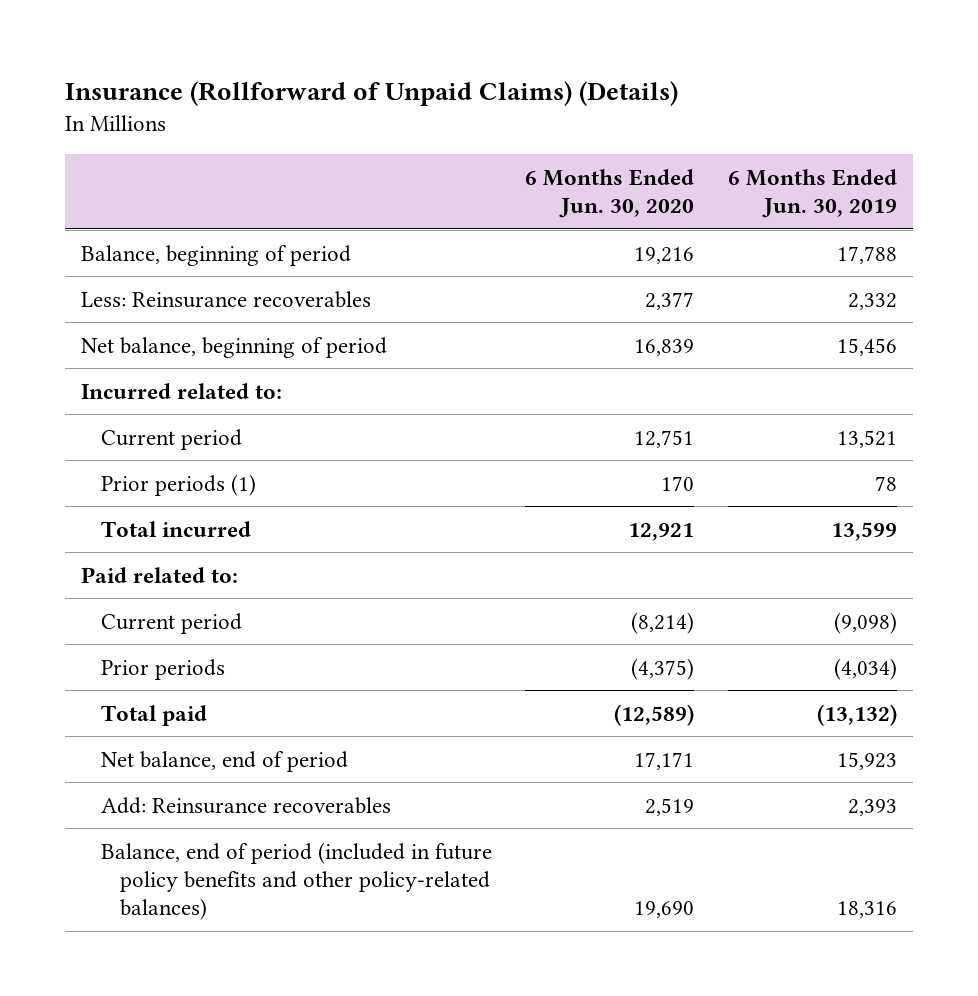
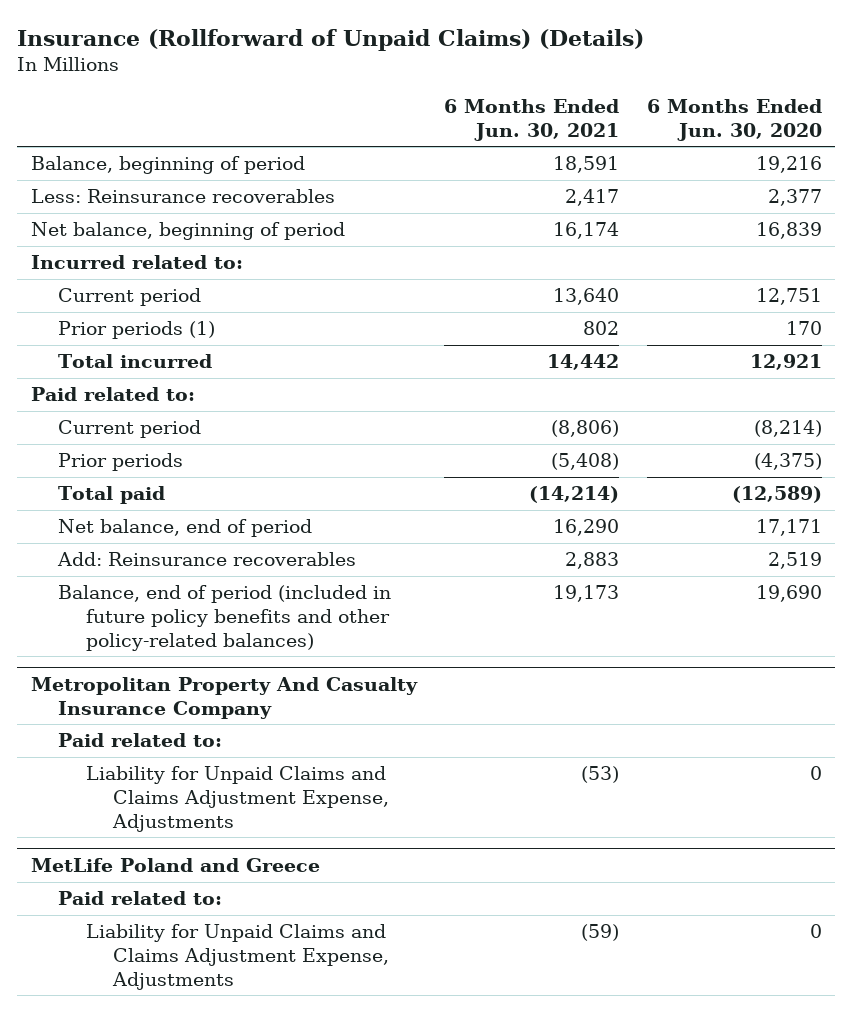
[727,168,897,219] 6 Months Ended Jun. 30, 2019 -> none
none -> [444,99,620,141] 6 Months Ended Jun. 30, 2021
none -> [31,677,419,719] Metropolitan Property And Casualty Insurance Company
none -> [58,733,223,748] Paid related to:
none -> [85,766,390,832] Liability for Unpaid Claims and Claims Adjustment Expense, Adjustments
none -> [31,858,321,873] MetLife Poland and Greece
none -> [58,891,223,906] Paid related to:
none -> [85,924,390,990] Liability for Unpaid Claims and Claims Adjustment Expense, Adjustments

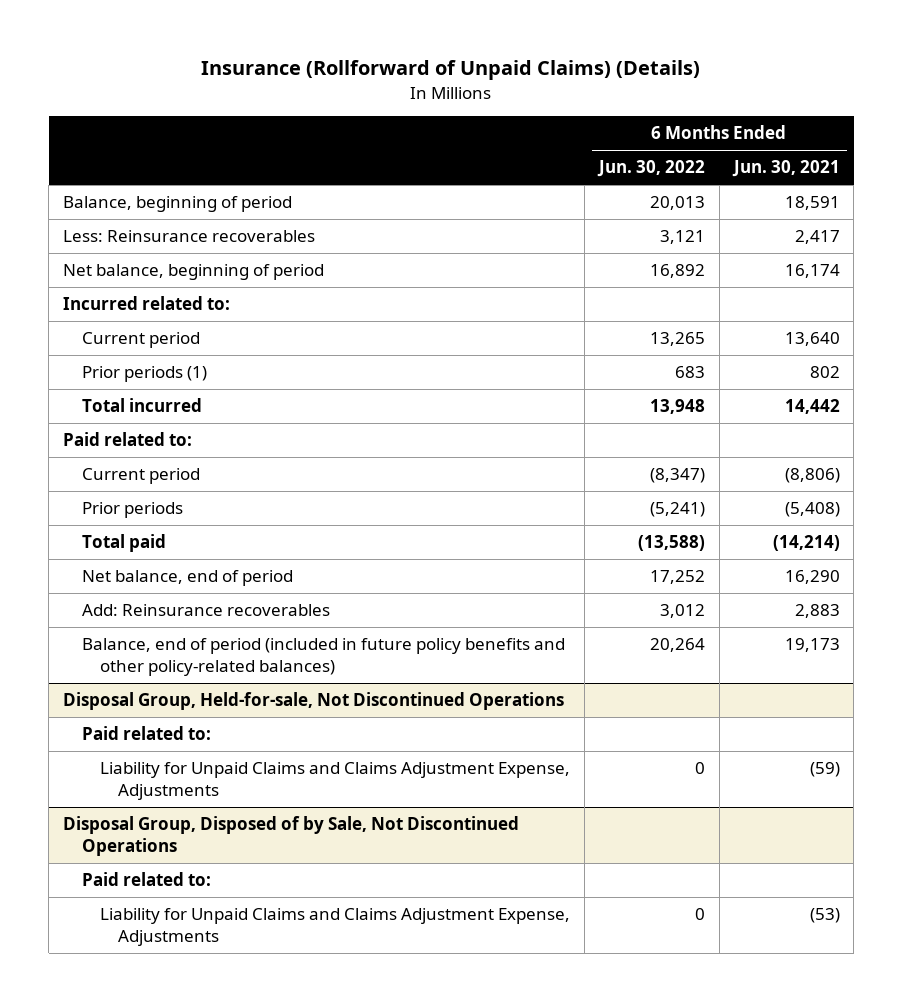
[646,99,822,141] 6 Months Ended Jun. 30, 2020 -> none
none -> [596,160,705,178] Jun. 30, 2022
[31,677,419,719] Metropolitan Property And Casualty Insurance Company -> none
[58,733,223,748] Paid related to: -> none
[85,766,390,832] Liability for Unpaid Claims and Claims Adjustment Expense, Adjustments -> none
[31,858,321,873] MetLife Poland and Greece -> none
none -> [63,692,565,711] Disposal Group, Held-for-sale, Not Discontinued Operations
none -> [63,816,520,856] Disposal Group, Disposed of by Sale, Not Discontinued Operations
none -> [81,872,211,887] Paid related to:
none -> [99,908,570,946] Liability for Unpaid Claims and Claims Adjustment Expense, Adjustments

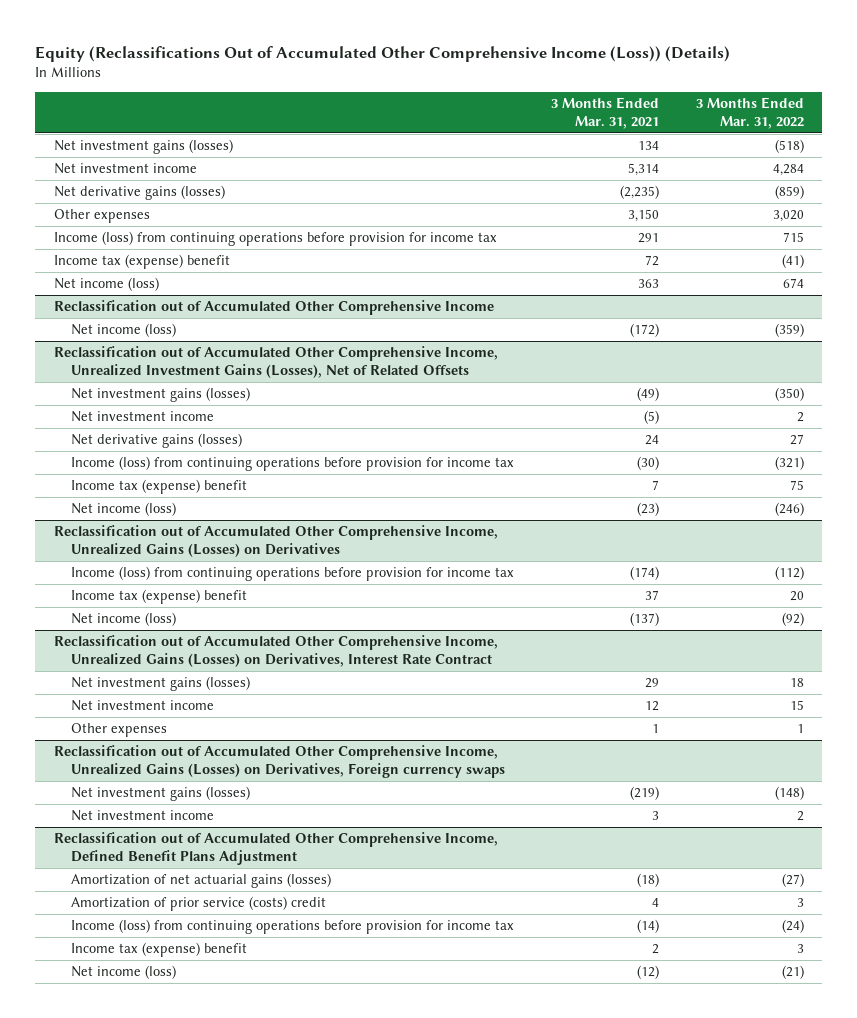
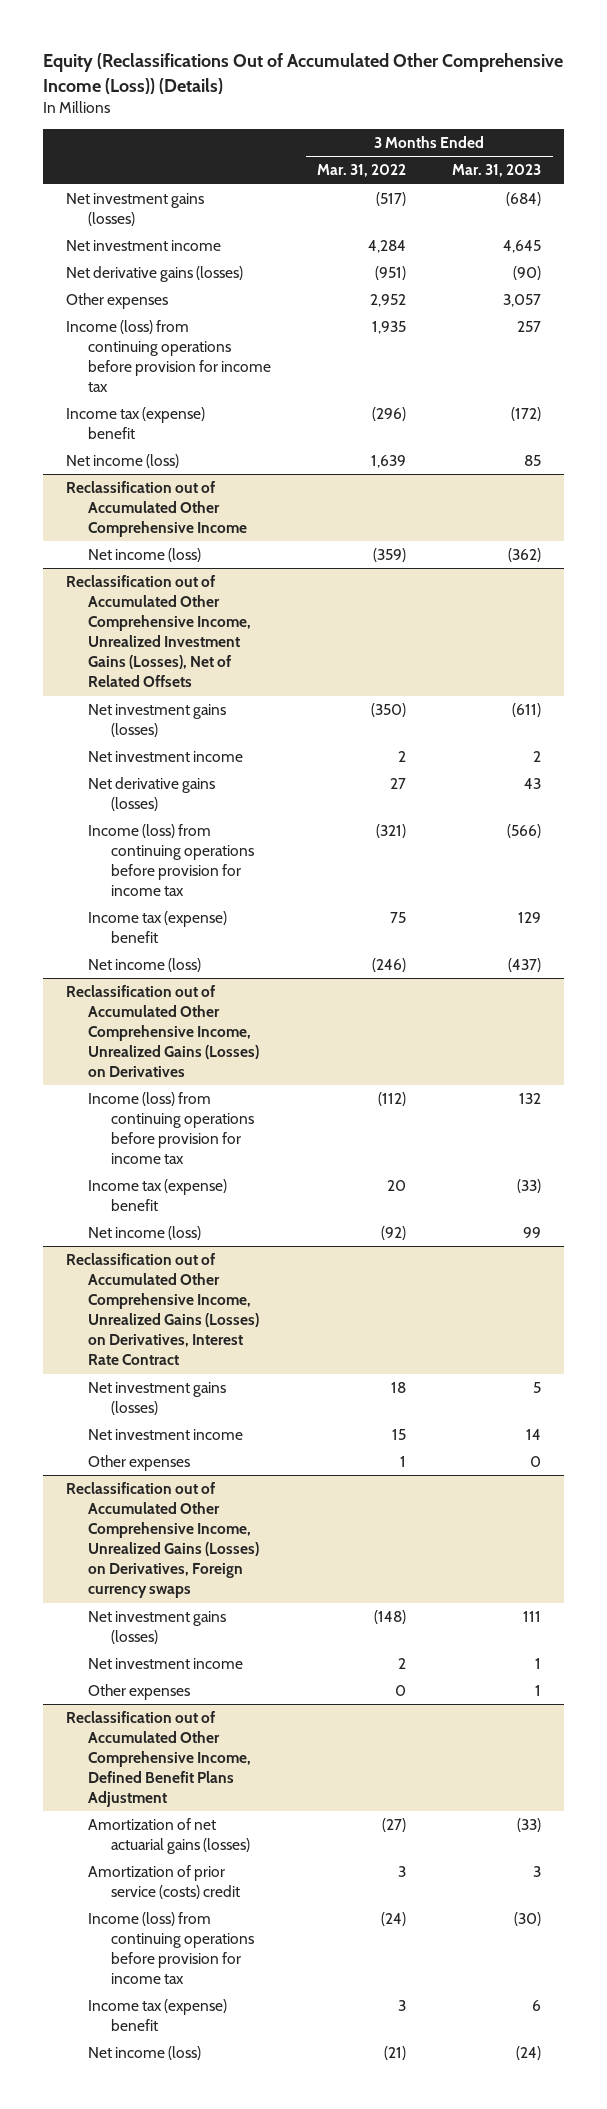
[550,97,659,130] 3 Months Ended Mar. 31, 2021 -> none
none -> [452,164,542,178] Mar. 31, 2023
[774,139,804,154] (518) -> [376,192,407,207] (517)
[774,185,804,200] (859) -> [375,266,407,281] (951)
[772,210,804,223] 3,020 -> [370,294,407,308] 2,952
[782,232,804,243] 715 -> [372,321,407,335] 1,935
[781,254,804,269] (41) -> [372,407,407,422] (296)
[782,278,804,289] 674 -> [371,455,407,469] 1,639
none -> [88,1684,191,1701] Other expenses

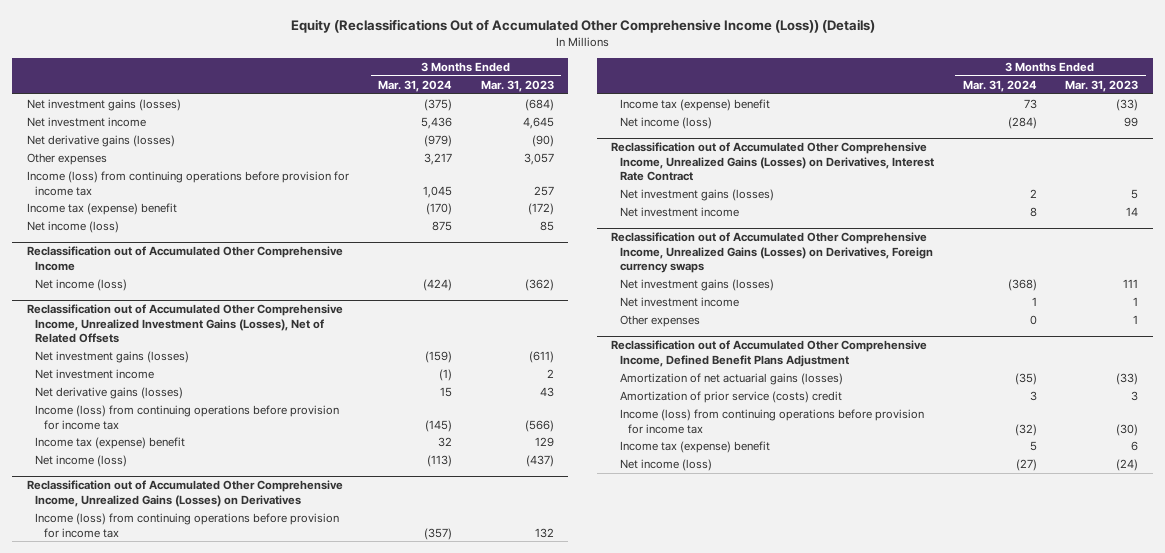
[317,164,407,178] Mar. 31, 2022 -> none
none -> [377,79,452,92] Mar. 31, 2024
[88,1455,191,1472] Other expenses -> none

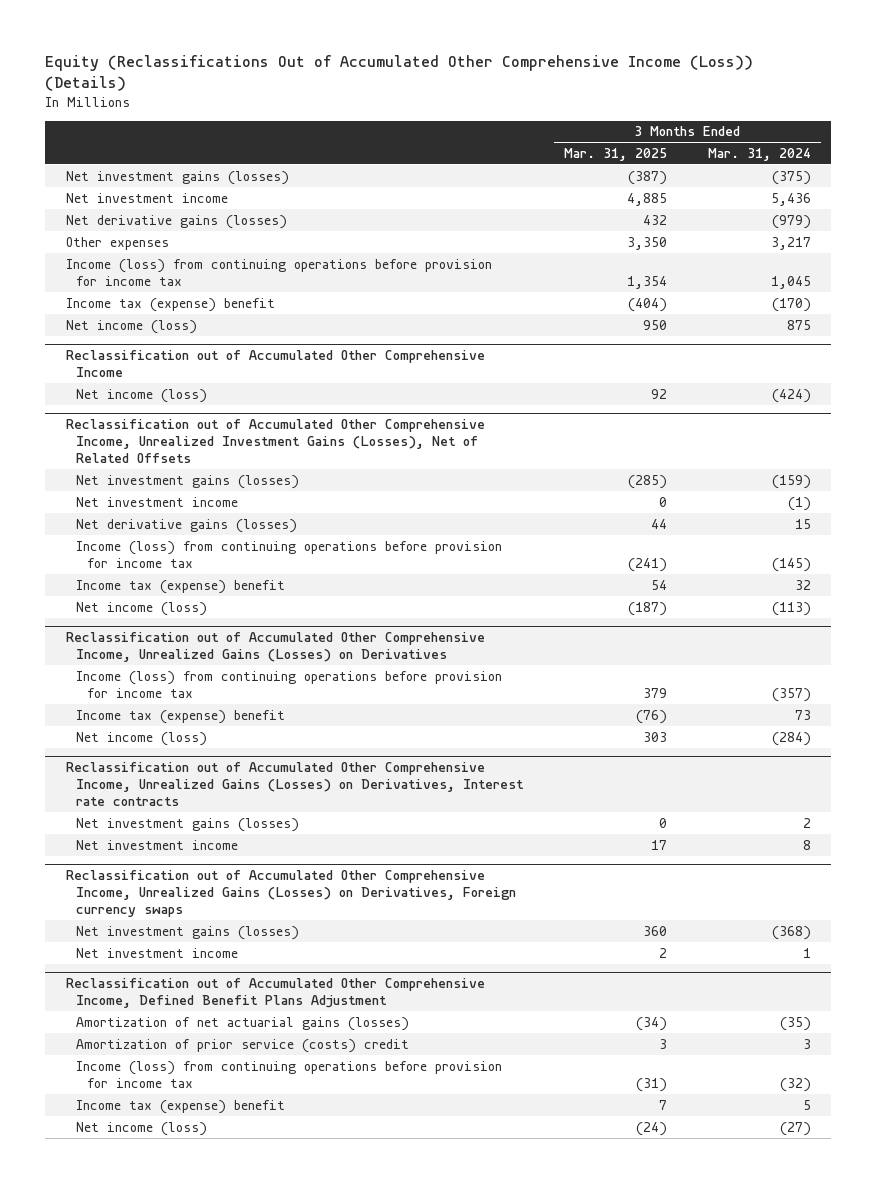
[480,79,554,92] Mar. 31, 2023 -> none
none -> [563,147,667,161] Mar. 31, 2025
[611,142,934,182] Reclassification out of Accumulated Other Comprehensive Income, Unrealized Gains (Losses) on Derivatives, Interest Rate Contract -> [65,762,525,807] Reclassification out of Accumulated Other Comprehensive Income, Unrealized Gains (Losses) on Derivatives, Interest rate contracts
[619,315,700,328] Other expenses -> none

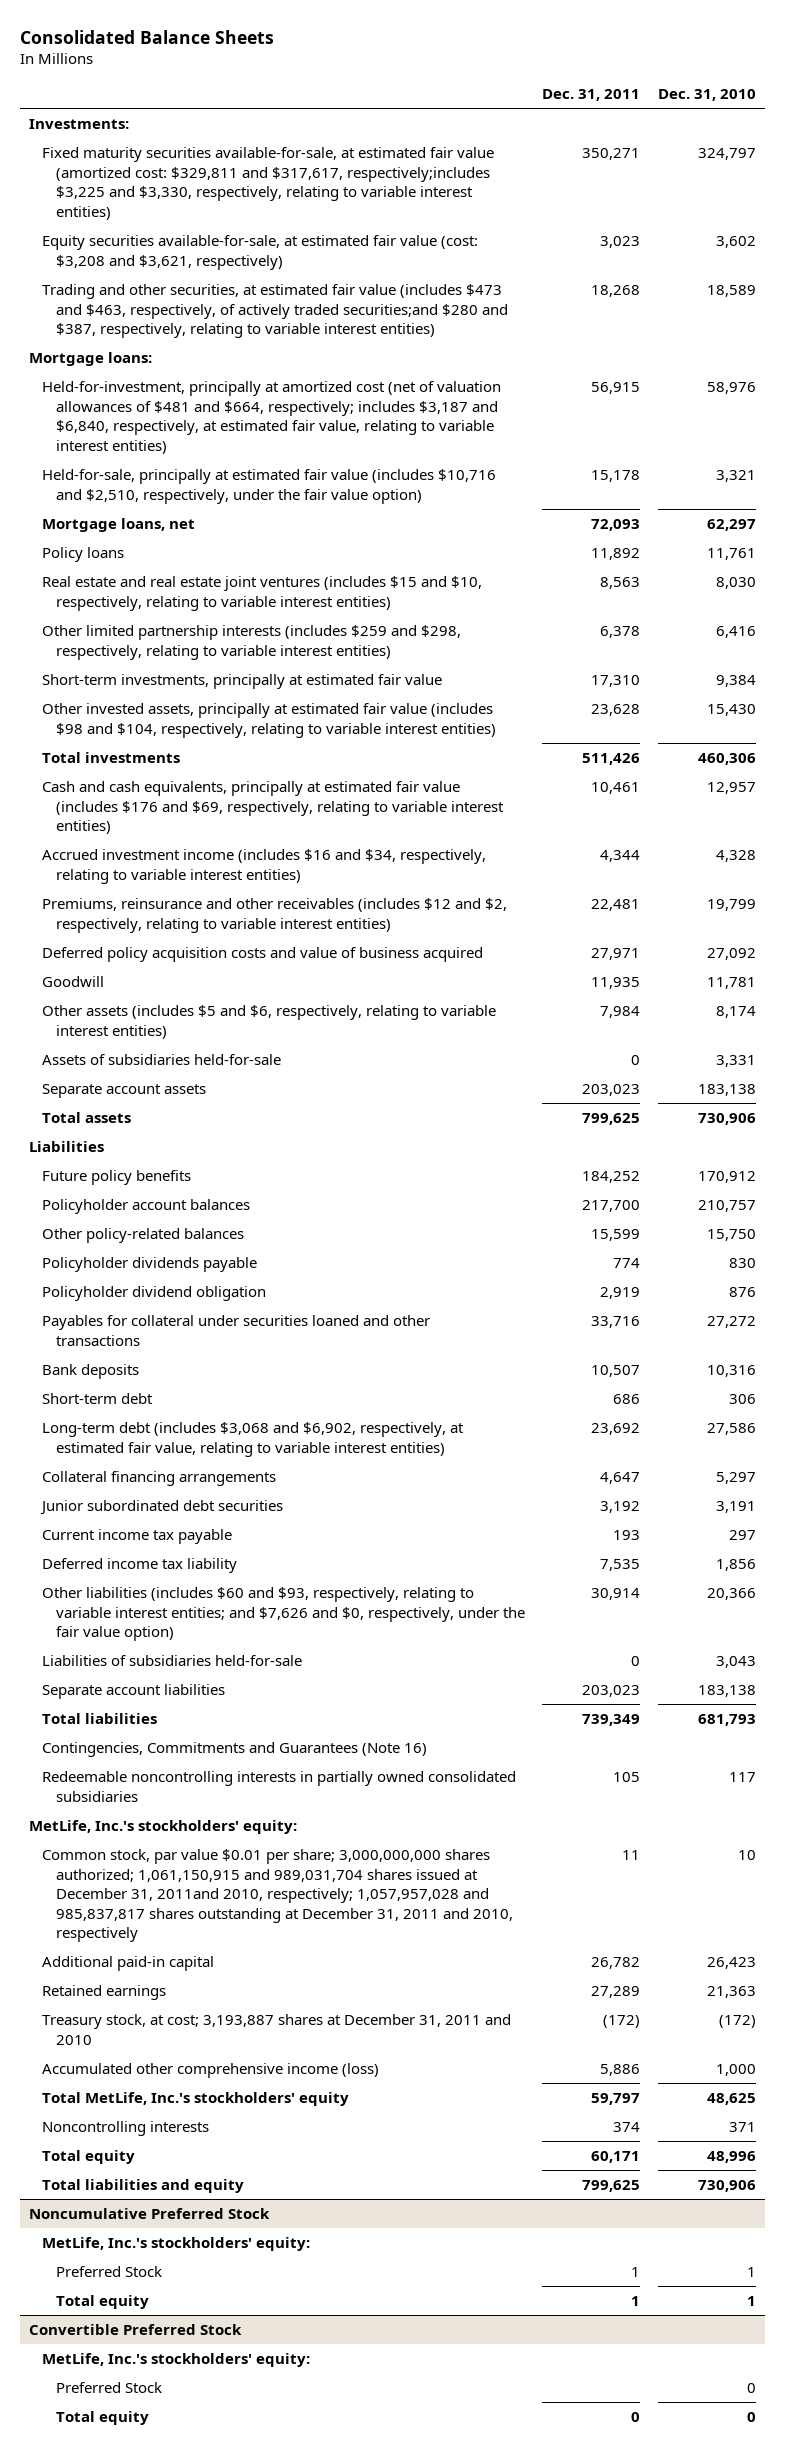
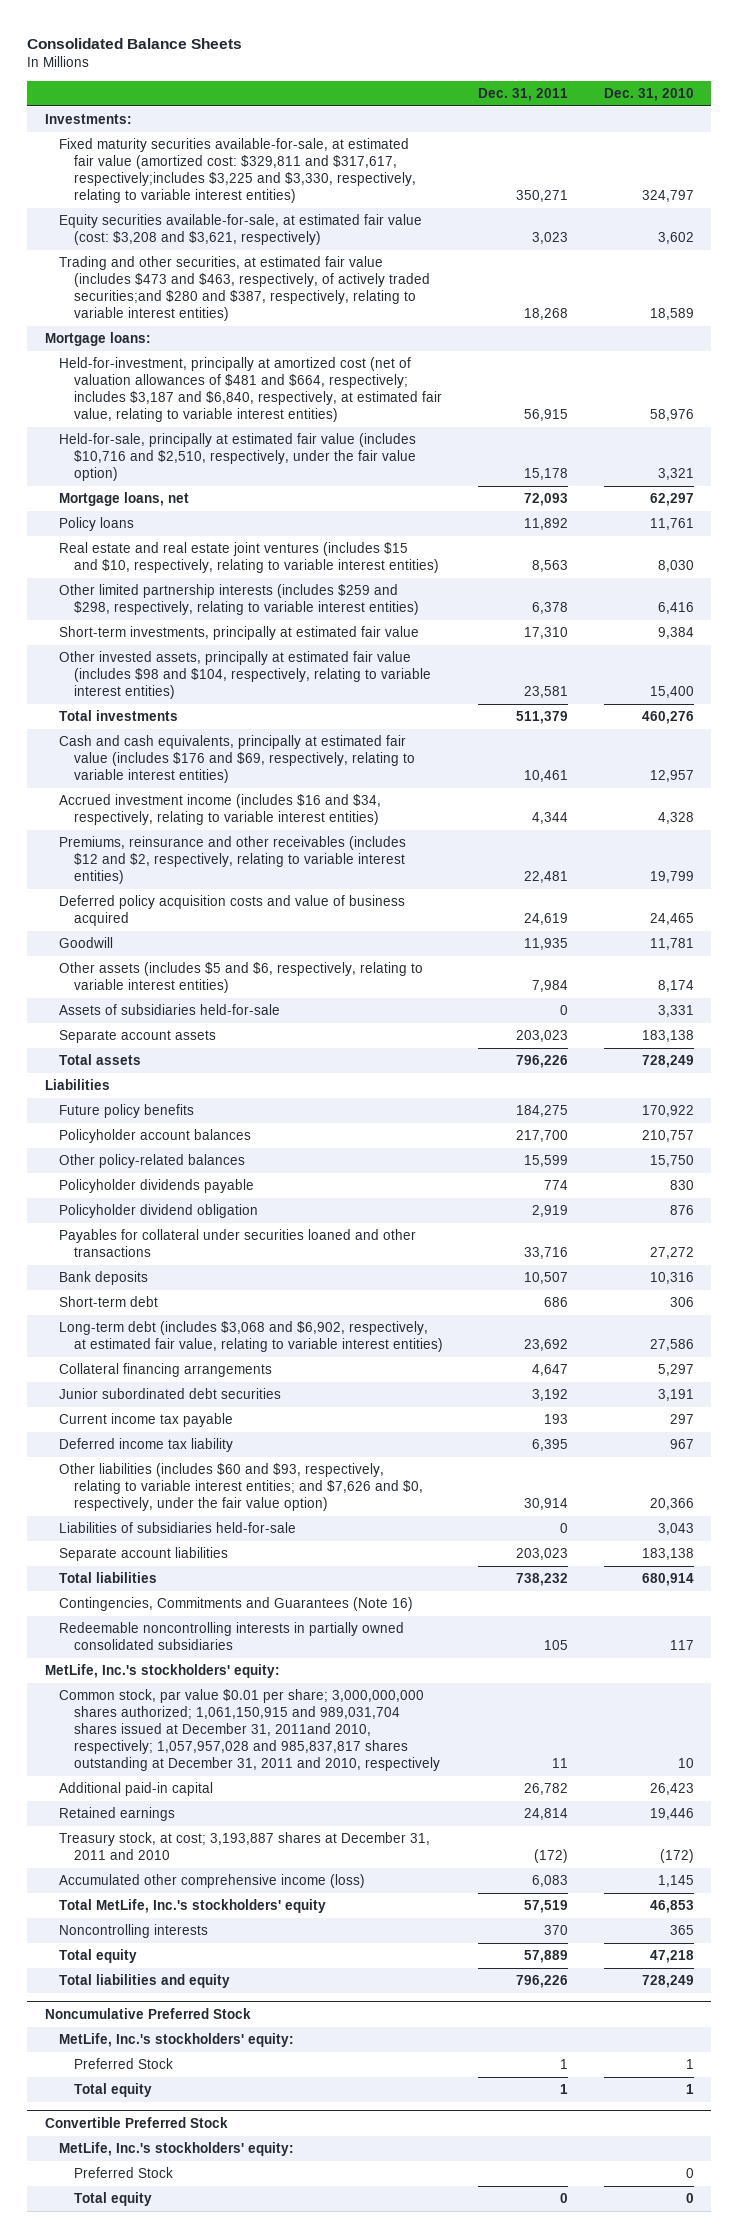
[591,703,641,716] 23,628 -> [524,686,569,699] 23,581
[707,703,757,716] 15,430 -> [649,686,694,699] 15,400
[582,752,641,765] 511,426 -> [516,711,569,725] 511,379
[698,752,757,765] 460,306 -> [641,711,694,725] 460,276
[591,947,641,960] 27,971 -> [524,913,569,926] 24,619
[707,947,757,960] 27,092 -> [649,913,694,926] 24,465
[582,1112,641,1125] 799,625 -> [516,1055,569,1069] 796,226
[698,1112,757,1125] 730,906 -> [641,1055,694,1069] 728,249
[582,1170,641,1183] 184,252 -> [516,1105,569,1118] 184,275
[698,1170,757,1183] 170,912 -> [641,1105,694,1118] 170,922
[600,1558,641,1571] 7,535 -> [532,1439,569,1452] 6,395
[716,1558,757,1571] 1,856 -> [669,1439,694,1450] 967
[582,1713,641,1726] 739,349 -> [516,1573,569,1587] 738,232
[698,1713,757,1726] 681,793 -> [641,1573,694,1587] 680,914
[591,1985,641,1998] 27,289 -> [524,1808,569,1821] 24,814
[707,1985,757,1998] 21,363 -> [649,1808,694,1821] 19,446
[600,2063,641,2076] 5,886 -> [532,1875,569,1888] 6,083
[716,2063,757,2076] 1,000 -> [657,1875,694,1888] 1,145
[591,2092,641,2105] 59,797 -> [524,1900,569,1914] 57,519
[707,2092,757,2105] 48,625 -> [649,1900,694,1914] 46,853
[613,2121,641,2132] 374 -> [544,1925,569,1936] 370
[729,2121,757,2132] 371 -> [669,1925,694,1936] 365
[591,2150,641,2163] 60,171 -> [524,1950,569,1964] 57,889
[707,2150,757,2163] 48,996 -> [649,1950,694,1964] 47,218
[582,2179,641,2192] 799,625 -> [516,1975,569,1989] 796,226
[698,2179,757,2192] 730,906 -> [641,1975,694,1989] 728,249

